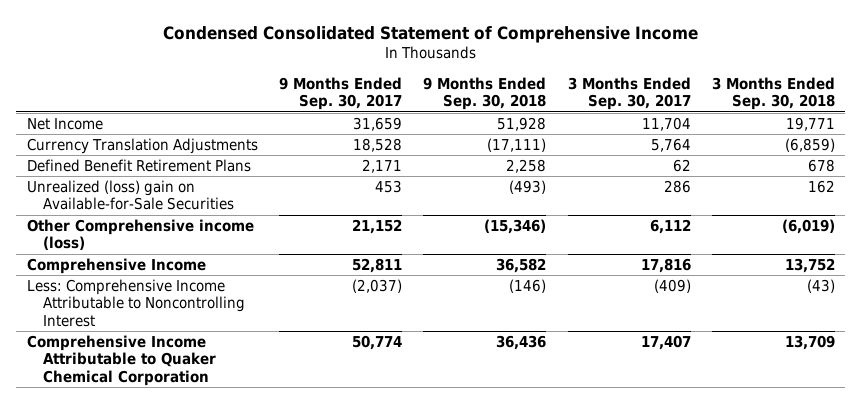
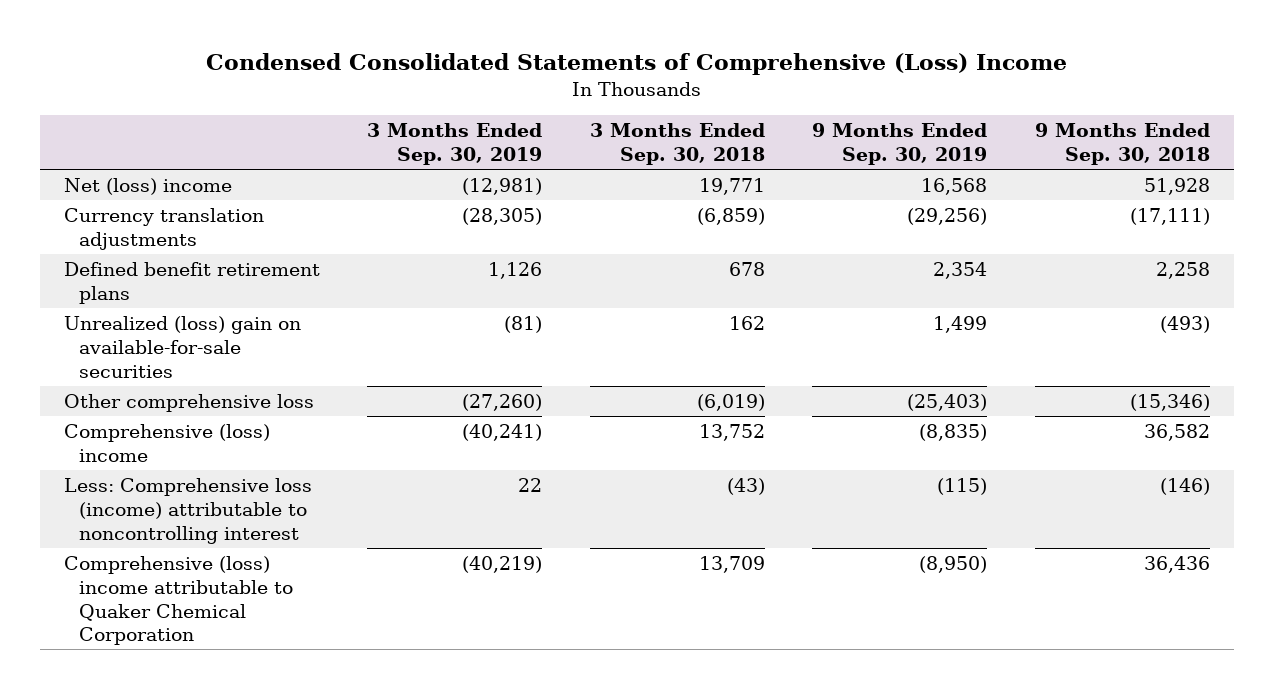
[162,25,698,43] Condensed Consolidated Statement of Comprehensive Income -> [205,53,1067,76] Condensed Consolidated Statements of Comprehensive (Loss) Income
[279,76,403,111] 9 Months Ended Sep. 30, 2017 -> none
[567,76,691,111] 3 Months Ended Sep. 30, 2017 -> none
none -> [367,123,543,166] 3 Months Ended Sep. 30, 2019
none -> [812,123,988,166] 9 Months Ended Sep. 30, 2019
[26,118,103,131] Net Income -> [64,178,233,196] Net (loss) income
[26,138,258,155] Currency Translation Adjustments -> [64,208,265,250] Currency translation adjustments
[26,159,251,173] Defined Benefit Retirement Plans -> [64,262,321,304] Defined benefit retirement plans
[26,180,234,211] Unrealized (loss) gain on Available-for-Sale Securities -> [64,316,302,378] Unrealized (loss) gain on available-for-sale securities
[26,219,254,251] Other Comprehensive income (loss) -> [64,394,315,413] Other comprehensive loss
[26,258,206,275] Comprehensive Income -> [64,424,271,462] Comprehensive (loss) income
[26,279,245,327] Less: Comprehensive Income Attributable to Noncontrolling Interest -> [64,478,313,544] Less: Comprehensive loss (income) attributable to noncontrolling interest
[26,335,216,386] Comprehensive Income Attributable to Quaker Chemical Corporation -> [64,556,293,646] Comprehensive (loss) income attributable to Quaker Chemical Corporation

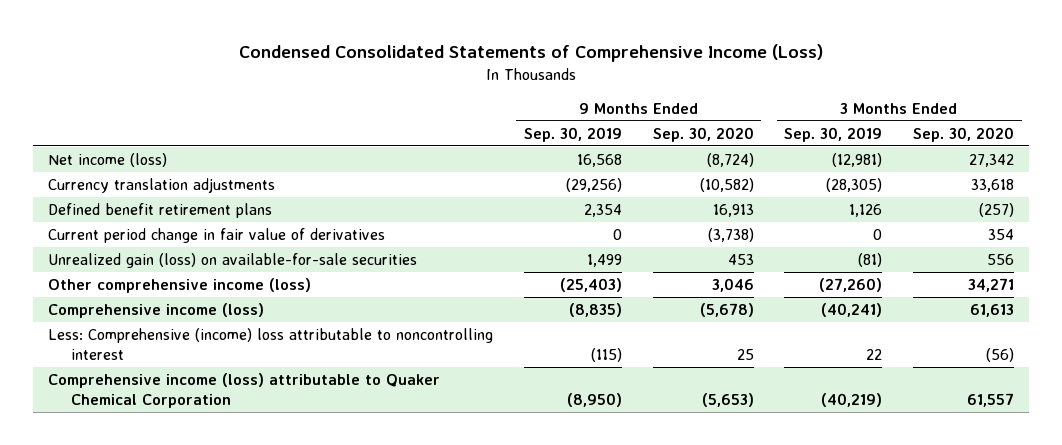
[205,53,1067,76] Condensed Consolidated Statements of Comprehensive (Loss) Income -> [239,44,824,63] Condensed Consolidated Statements of Comprehensive Income (Loss)
[589,123,765,166] 3 Months Ended Sep. 30, 2018 -> none
[1034,123,1210,166] 9 Months Ended Sep. 30, 2018 -> none
none -> [652,126,754,142] Sep. 30, 2020
none -> [912,126,1014,142] Sep. 30, 2020
[64,178,233,196] Net (loss) income -> [48,152,168,167] Net income (loss)
none -> [48,227,386,243] Current period change in fair value of derivatives
[64,316,302,378] Unrealized (loss) gain on available-for-sale securities -> [48,252,418,268] Unrealized gain (loss) on available-for-sale securities
[64,394,315,413] Other comprehensive loss -> [48,277,312,293] Other comprehensive income (loss)
[64,424,271,462] Comprehensive (loss) income -> [48,302,265,318] Comprehensive income (loss)
[64,478,313,544] Less: Comprehensive loss (income) attributable to noncontrolling interest -> [48,327,494,360] Less: Comprehensive (income) loss attributable to noncontrolling interest
[64,556,293,646] Comprehensive (loss) income attributable to Quaker Chemical Corporation -> [48,372,441,408] Comprehensive income (loss) attributable to Quaker Chemical Corporation

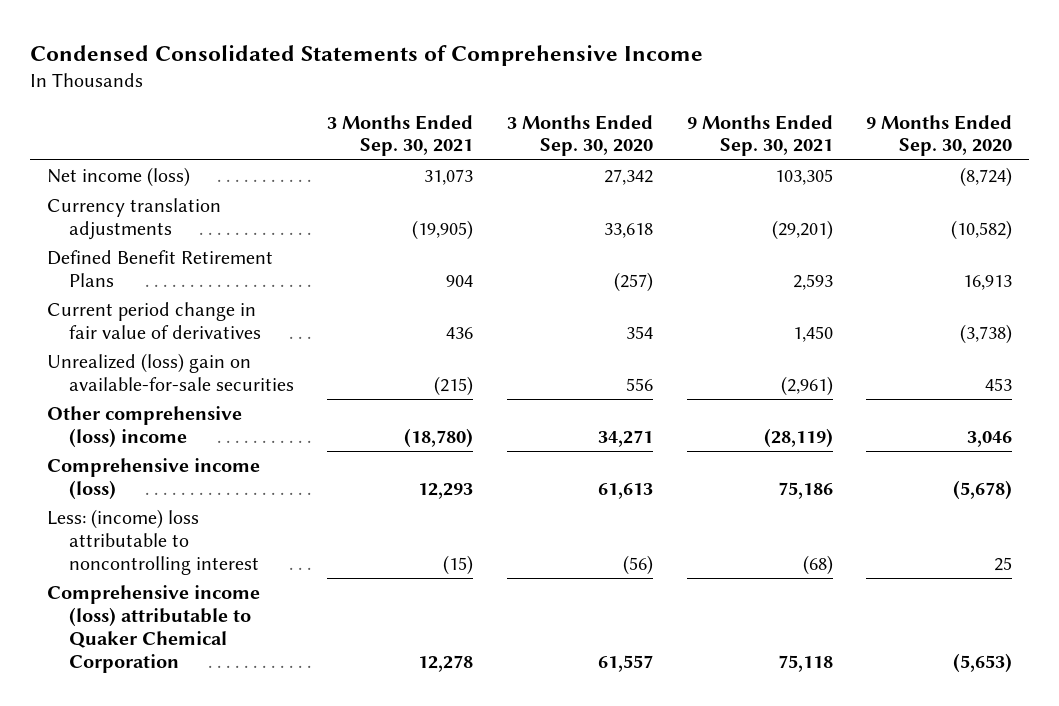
[239,44,824,63] Condensed Consolidated Statements of Comprehensive Income (Loss) -> [29,44,703,66] Condensed Consolidated Statements of Comprehensive Income
[524,126,623,142] Sep. 30, 2019 -> none
[784,126,883,142] Sep. 30, 2019 -> none
none -> [327,114,474,157] 3 Months Ended Sep. 30, 2021
none -> [686,114,833,157] 9 Months Ended Sep. 30, 2021
[48,202,273,218] Defined benefit retirement plans -> [46,250,273,288] Defined Benefit Retirement Plans
[48,252,418,268] Unrealized gain (loss) on available-for-sale securities -> [46,353,294,392] Unrealized (loss) gain on available-for-sale securities
[48,277,312,293] Other comprehensive income (loss) -> [46,406,242,449] Other comprehensive (loss) income
[48,327,494,360] Less: Comprehensive (income) loss attributable to noncontrolling interest -> [46,509,259,575] Less: (income) loss attributable to noncontrolling interest

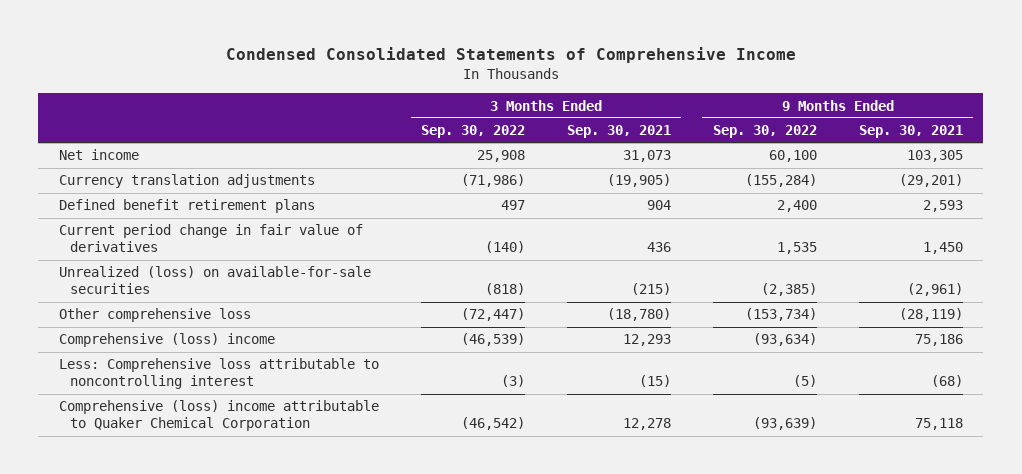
[507,114,654,157] 3 Months Ended Sep. 30, 2020 -> none
[866,114,1013,157] 9 Months Ended Sep. 30, 2020 -> none
none -> [421,125,526,139] Sep. 30, 2022
none -> [712,125,817,139] Sep. 30, 2022
[46,167,190,188] Net income (loss) -> [59,149,140,161] Net income
[46,250,273,288] Defined Benefit Retirement Plans -> [59,199,316,214] Defined benefit retirement plans
[46,353,294,392] Unrealized (loss) gain on available-for-sale securities -> [59,266,372,295] Unrealized (loss) on available-for-sale securities
[46,406,242,449] Other comprehensive (loss) income -> [59,308,252,323] Other comprehensive loss
[46,458,260,501] Comprehensive income (loss) -> [59,333,276,348] Comprehensive (loss) income
[46,509,259,575] Less: (income) loss attributable to noncontrolling interest -> [59,358,380,390] Less: Comprehensive loss attributable to noncontrolling interest
[46,585,260,673] Comprehensive income (loss) attributable to Quaker Chemical Corporation -> [59,400,380,432] Comprehensive (loss) income attributable to Quaker Chemical Corporation

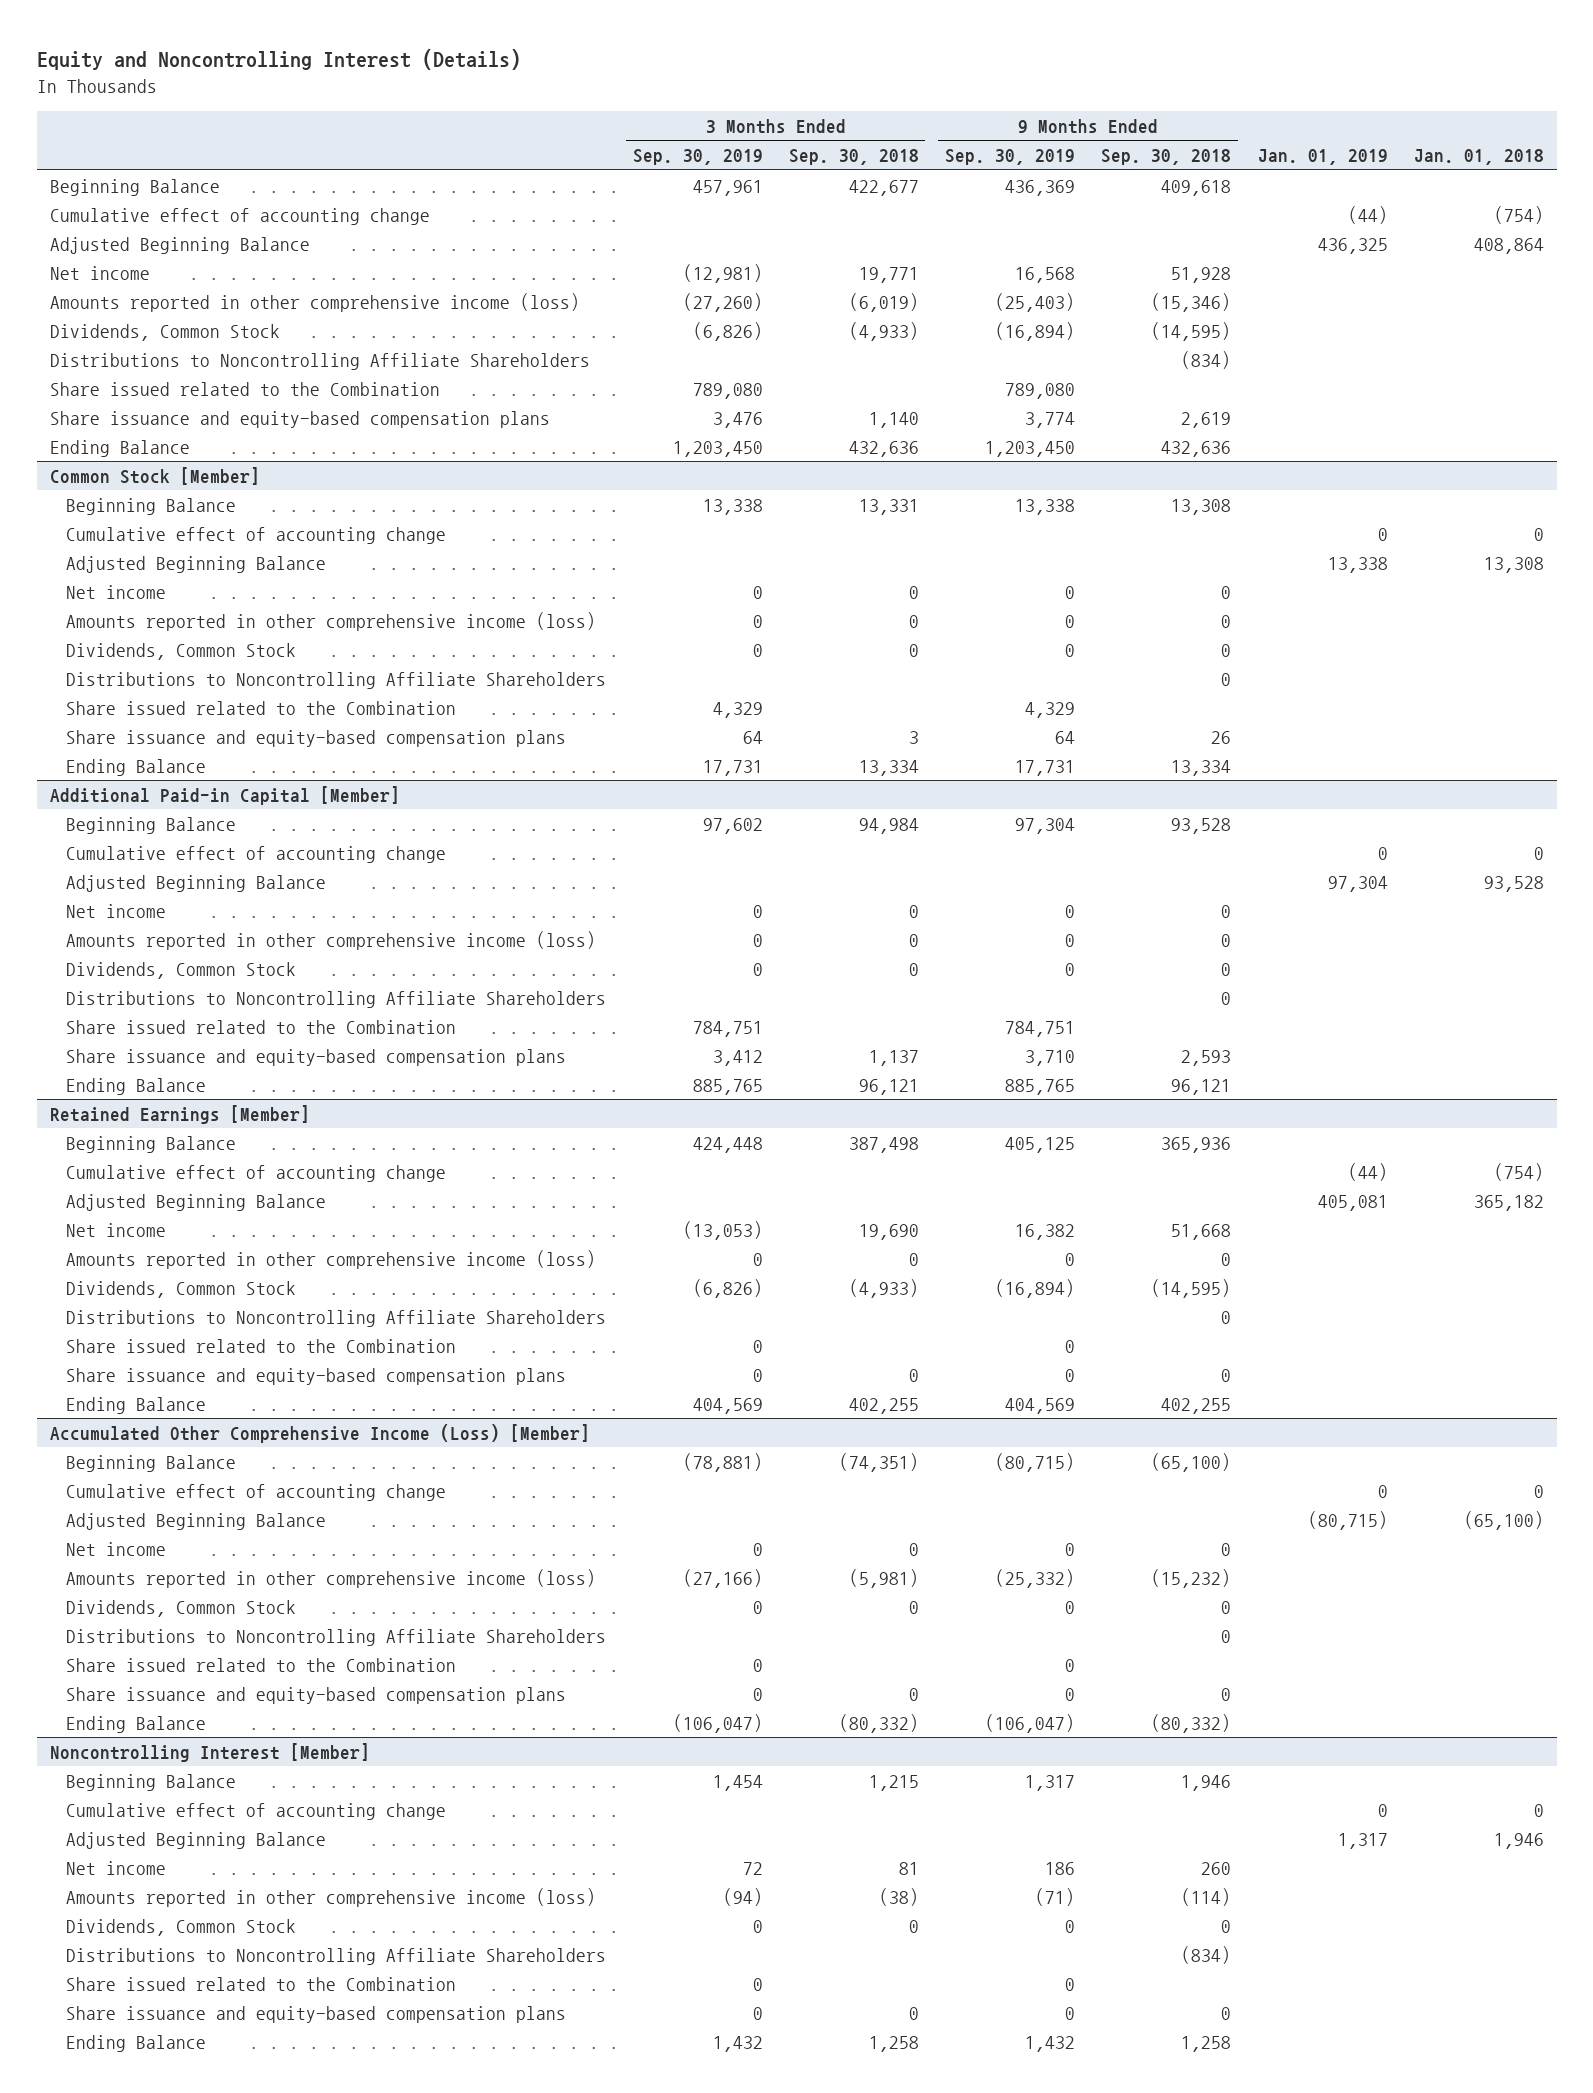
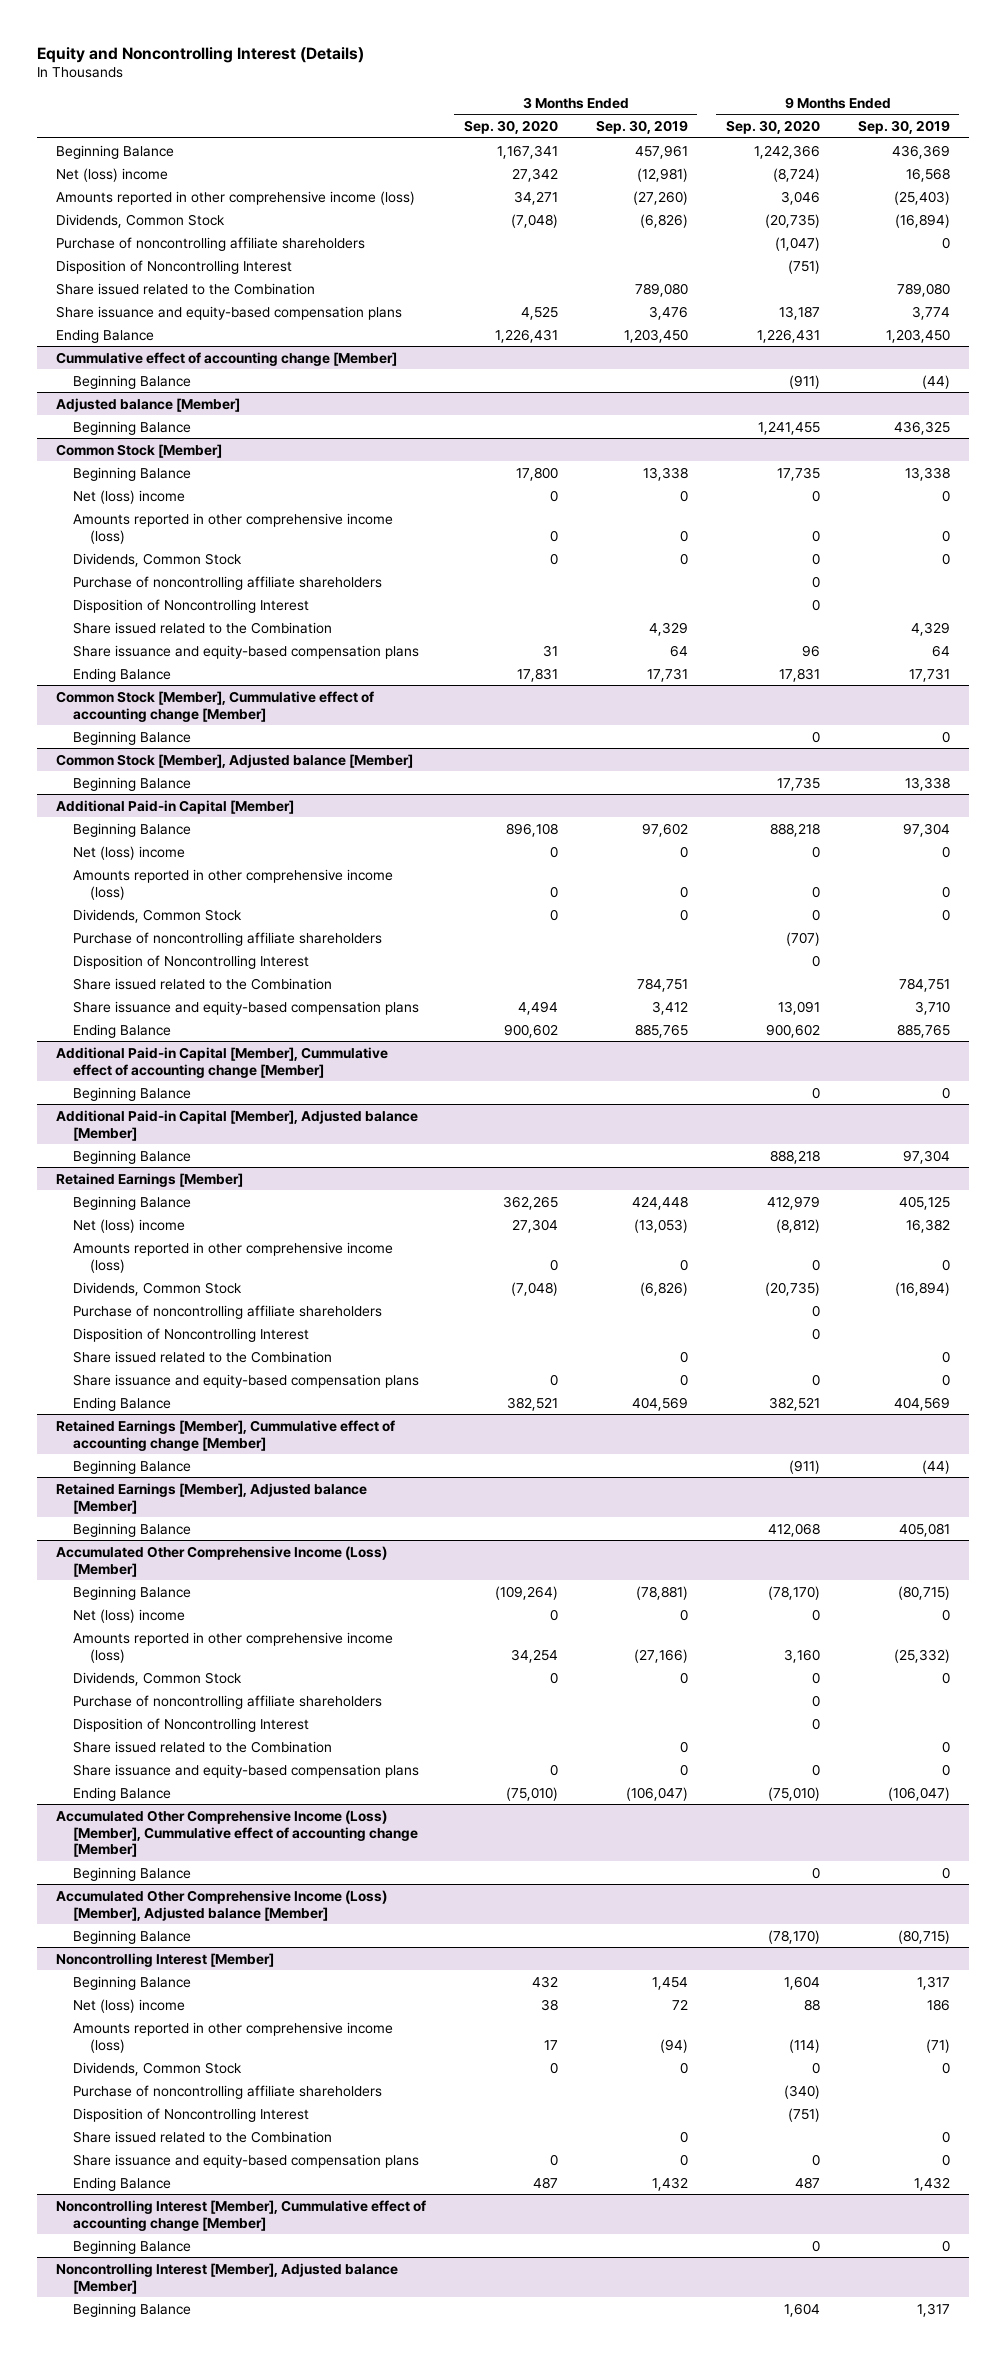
[788,149,919,166] Sep. 30, 2018 -> none
[1101,149,1232,166] Sep. 30, 2018 -> none
[1257,149,1388,166] Jan. 01, 2019 -> none
[1413,149,1544,166] Jan. 01, 2018 -> none
none -> [463,120,558,135] Sep. 30, 2020
none -> [725,120,820,135] Sep. 30, 2020
[49,207,430,225] Cumulative effect of accounting change -> none
[49,236,310,254] Adjusted Beginning Balance -> none
[49,265,150,280] Net income -> [55,167,168,182] Net (loss) income
[49,352,590,370] Distributions to Noncontrolling Affiliate Shareholders -> none
none -> [55,236,365,251] Purchase of noncontrolling affiliate shareholders
none -> [55,259,292,274] Disposition of Noncontrolling Interest
none -> [55,351,397,366] Cummulative effect of accounting change [Member]
none -> [72,374,191,389] Beginning Balance
none -> [55,397,240,412] Adjusted balance [Member]
none -> [72,420,191,435] Beginning Balance
[66,526,447,544] Cumulative effect of accounting change -> none
[66,555,327,573] Adjusted Beginning Balance -> none
[66,584,167,599] Net income -> [72,489,185,504] Net (loss) income
[66,671,607,689] Distributions to Noncontrolling Affiliate Shareholders -> none
none -> [72,575,382,590] Purchase of noncontrolling affiliate shareholders
none -> [72,598,309,613] Disposition of Noncontrolling Interest
none -> [55,690,374,722] Common Stock [Member], Cummulative effect of accounting change [Member]
none -> [72,730,191,745] Beginning Balance
none -> [55,753,413,768] Common Stock [Member], Adjusted balance [Member]
none -> [72,776,191,791] Beginning Balance
[66,845,447,863] Cumulative effect of accounting change -> none
[66,874,327,892] Adjusted Beginning Balance -> none
[66,903,167,918] Net income -> [72,845,185,860] Net (loss) income
[66,990,607,1008] Distributions to Noncontrolling Affiliate Shareholders -> none
none -> [72,931,382,946] Purchase of noncontrolling affiliate shareholders
none -> [72,954,309,969] Disposition of Noncontrolling Interest
none -> [55,1046,388,1078] Additional Paid-in Capital [Member], Cummulative effect of accounting change [Member]
none -> [72,1086,191,1101] Beginning Balance
none -> [55,1109,418,1141] Additional Paid-in Capital [Member], Adjusted balance [Member]
none -> [72,1149,191,1164] Beginning Balance
[66,1164,447,1182] Cumulative effect of accounting change -> none
[66,1193,327,1211] Adjusted Beginning Balance -> none
[66,1222,167,1237] Net income -> [72,1218,185,1233] Net (loss) income
[66,1309,607,1327] Distributions to Noncontrolling Affiliate Shareholders -> none
none -> [72,1304,382,1319] Purchase of noncontrolling affiliate shareholders
none -> [72,1327,309,1342] Disposition of Noncontrolling Interest
none -> [55,1419,395,1451] Retained Earnings [Member], Cummulative effect of accounting change [Member]
none -> [72,1459,191,1474] Beginning Balance
none -> [55,1482,367,1514] Retained Earnings [Member], Adjusted balance [Member]
none -> [72,1522,191,1537] Beginning Balance
[66,1483,447,1501] Cumulative effect of accounting change -> none
[66,1512,327,1530] Adjusted Beginning Balance -> none
[66,1541,167,1556] Net income -> [72,1608,185,1623] Net (loss) income
[66,1628,607,1646] Distributions to Noncontrolling Affiliate Shareholders -> none
none -> [72,1694,382,1709] Purchase of noncontrolling affiliate shareholders
none -> [72,1717,309,1732] Disposition of Noncontrolling Interest
none -> [55,1809,418,1858] Accumulated Other Comprehensive Income (Loss) [Member], Cummulative effect of accounting change [Member]
none -> [72,1866,191,1881] Beginning Balance
none -> [55,1889,387,1921] Accumulated Other Comprehensive Income (Loss) [Member], Adjusted balance [Member]
none -> [72,1929,191,1944] Beginning Balance
[66,1802,447,1820] Cumulative effect of accounting change -> none
[66,1831,327,1849] Adjusted Beginning Balance -> none
[66,1860,167,1875] Net income -> [72,1998,185,2013] Net (loss) income
[66,1947,607,1965] Distributions to Noncontrolling Affiliate Shareholders -> none
none -> [72,2084,382,2099] Purchase of noncontrolling affiliate shareholders
none -> [72,2107,309,2122] Disposition of Noncontrolling Interest
none -> [55,2199,426,2231] Noncontrolling Interest [Member], Cummulative effect of accounting change [Member]
none -> [72,2239,191,2254] Beginning Balance
none -> [55,2262,398,2294] Noncontrolling Interest [Member], Adjusted balance [Member]
none -> [72,2302,191,2317] Beginning Balance

